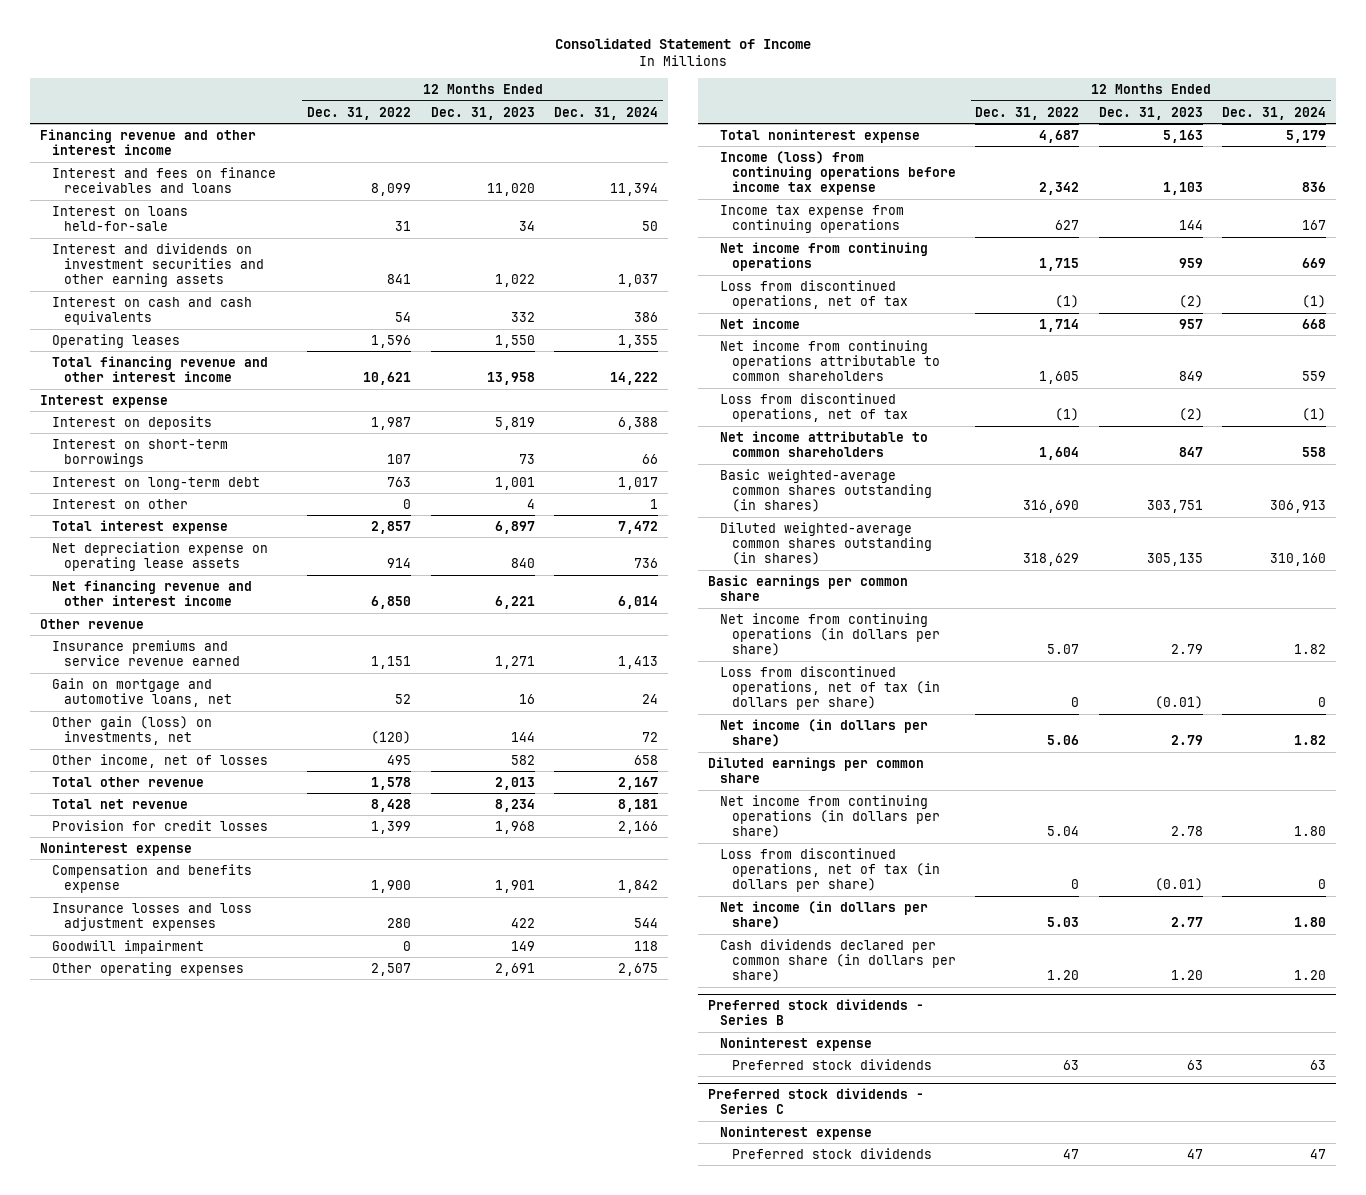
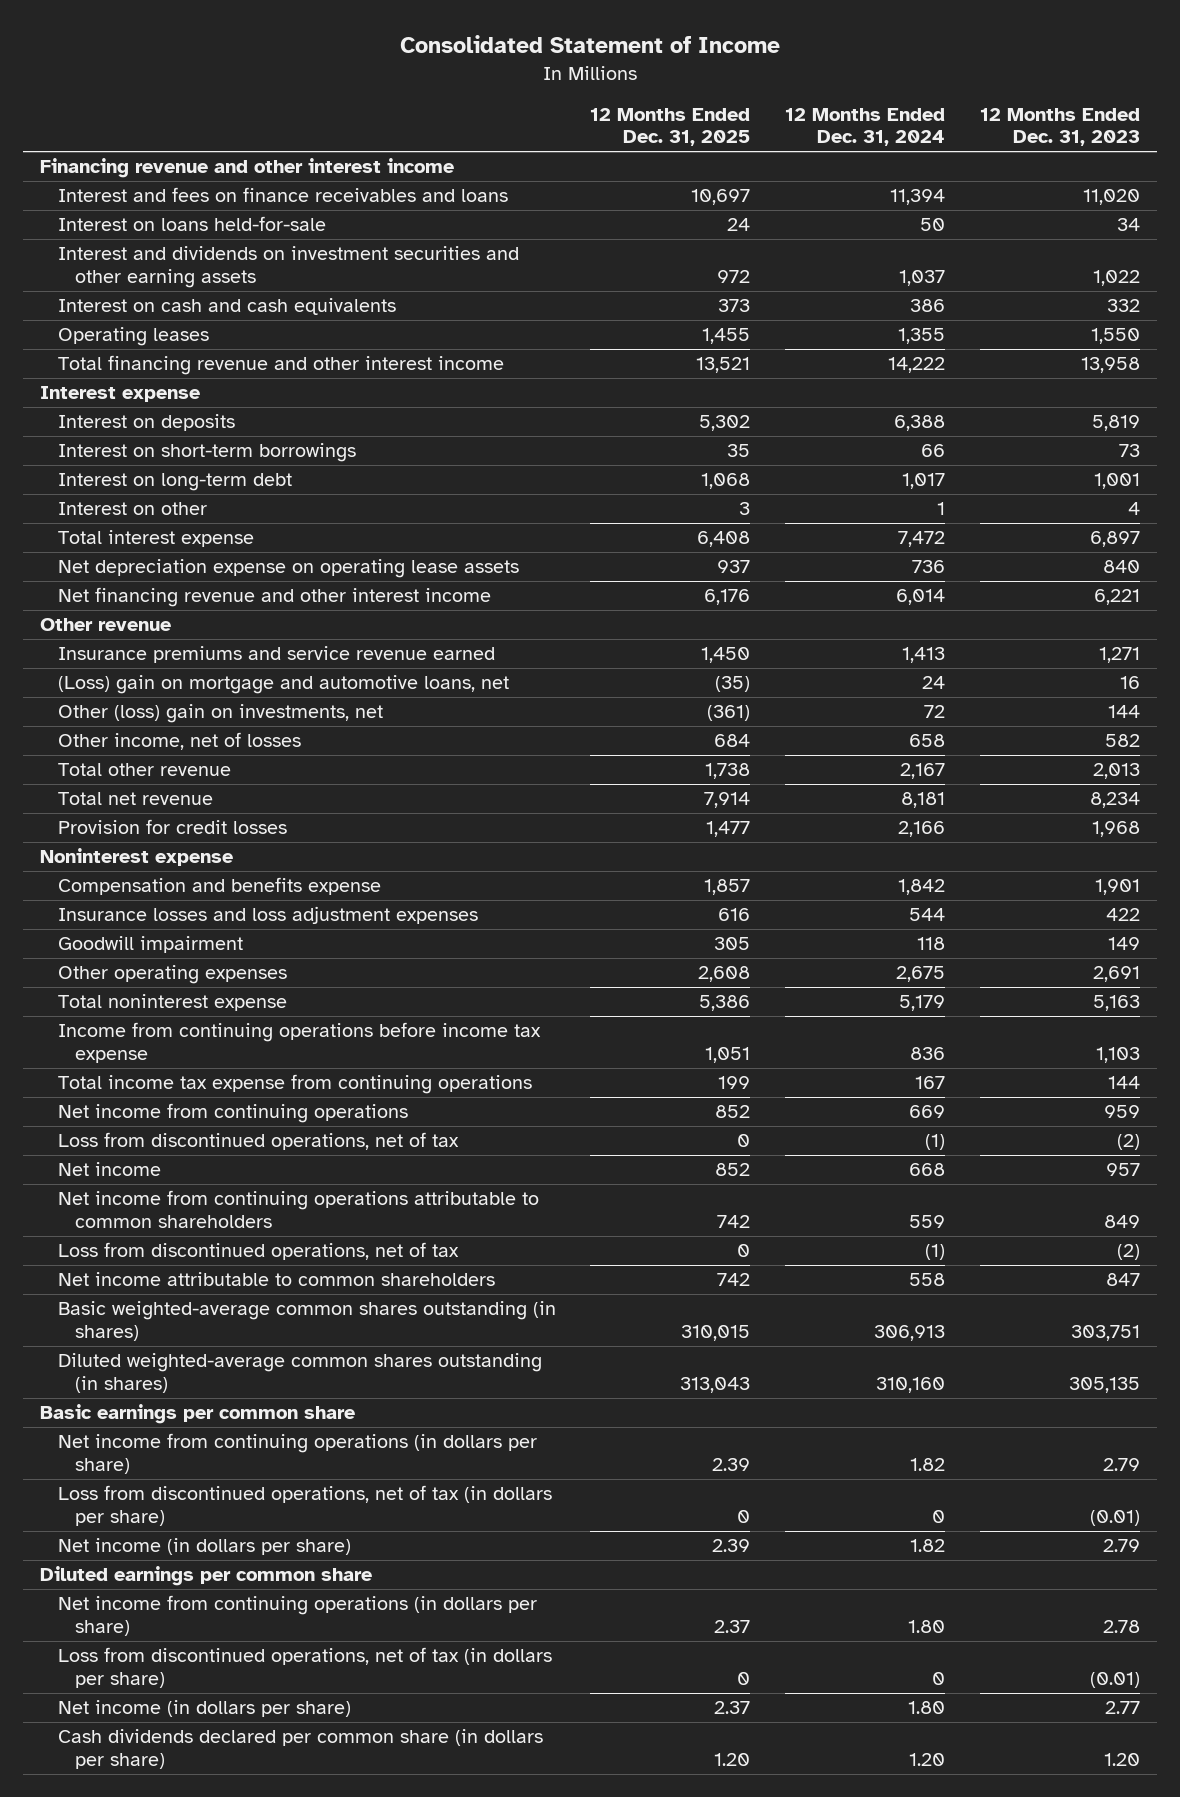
[307,106,412,120] Dec. 31, 2022 -> none
none -> [590,107,751,147] 12 Months Ended Dec. 31, 2025
[51,677,232,707] Gain on mortgage and automotive loans, net -> [57,675,509,695] (Loss) gain on mortgage and automotive loans, net
[51,715,212,745] Other gain (loss) on investments, net -> [57,704,383,724] Other (loss) gain on investments, net
[720,150,957,195] Income (loss) from continuing operations before income tax expense -> [57,1022,541,1064] Income from continuing operations before income tax expense
[720,204,905,233] Income tax expense from continuing operations -> [57,1074,532,1095] Total income tax expense from continuing operations
[708,999,925,1026] Preferred stock dividends - Series B -> none
[720,1036,873,1051] Noninterest expense -> none
[732,1058,933,1070] Preferred stock dividends -> none
[708,1088,925,1115] Preferred stock dividends - Series C -> none
[720,1125,873,1140] Noninterest expense -> none
[732,1147,933,1159] Preferred stock dividends -> none

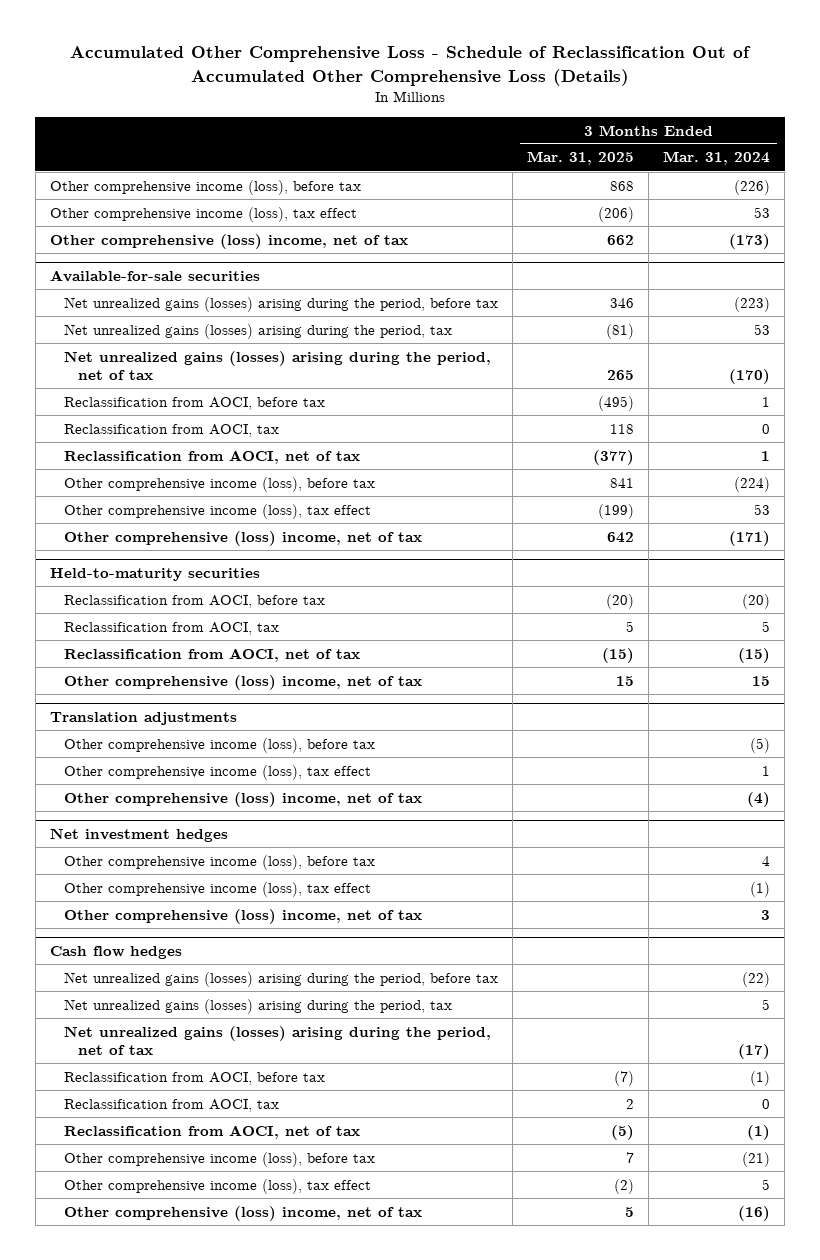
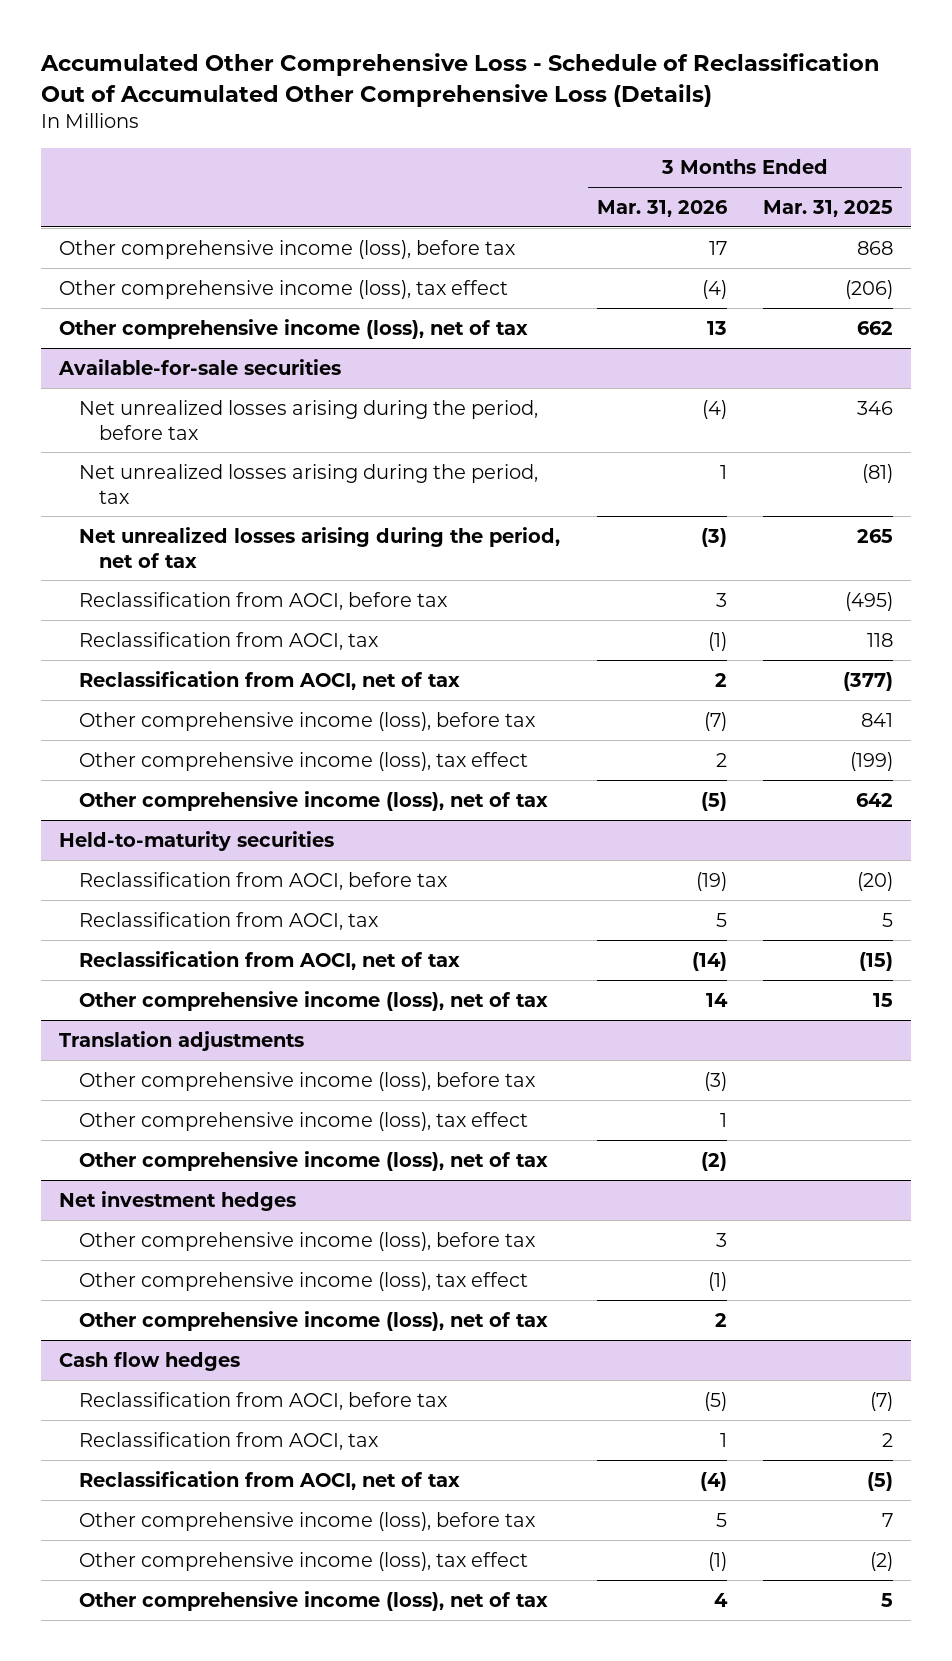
[663,151,771,166] Mar. 31, 2024 -> none
none -> [596,199,728,217] Mar. 31, 2026
[49,233,408,249] Other comprehensive (loss) income, net of tax -> [59,318,529,339] Other comprehensive income (loss), net of tax
[63,296,498,312] Net unrealized gains (losses) arising during the period, before tax -> [79,399,539,440] Net unrealized losses arising during the period, before tax
[63,323,452,339] Net unrealized gains (losses) arising during the period, tax -> [79,463,539,504] Net unrealized losses arising during the period, tax
[63,350,491,380] Net unrealized gains (losses) arising during the period, net of tax -> [79,526,561,568] Net unrealized losses arising during the period, net of tax
[63,530,422,546] Other comprehensive (loss) income, net of tax -> [79,790,549,811] Other comprehensive income (loss), net of tax
[63,674,422,690] Other comprehensive (loss) income, net of tax -> [79,990,549,1011] Other comprehensive income (loss), net of tax
[63,791,422,807] Other comprehensive (loss) income, net of tax -> [79,1150,549,1171] Other comprehensive income (loss), net of tax
[63,908,422,924] Other comprehensive (loss) income, net of tax -> [79,1310,549,1331] Other comprehensive income (loss), net of tax
[63,971,498,987] Net unrealized gains (losses) arising during the period, before tax -> none
[63,998,452,1014] Net unrealized gains (losses) arising during the period, tax -> none
[63,1025,491,1055] Net unrealized gains (losses) arising during the period, net of tax -> none
[63,1205,422,1221] Other comprehensive (loss) income, net of tax -> [79,1590,549,1611] Other comprehensive income (loss), net of tax

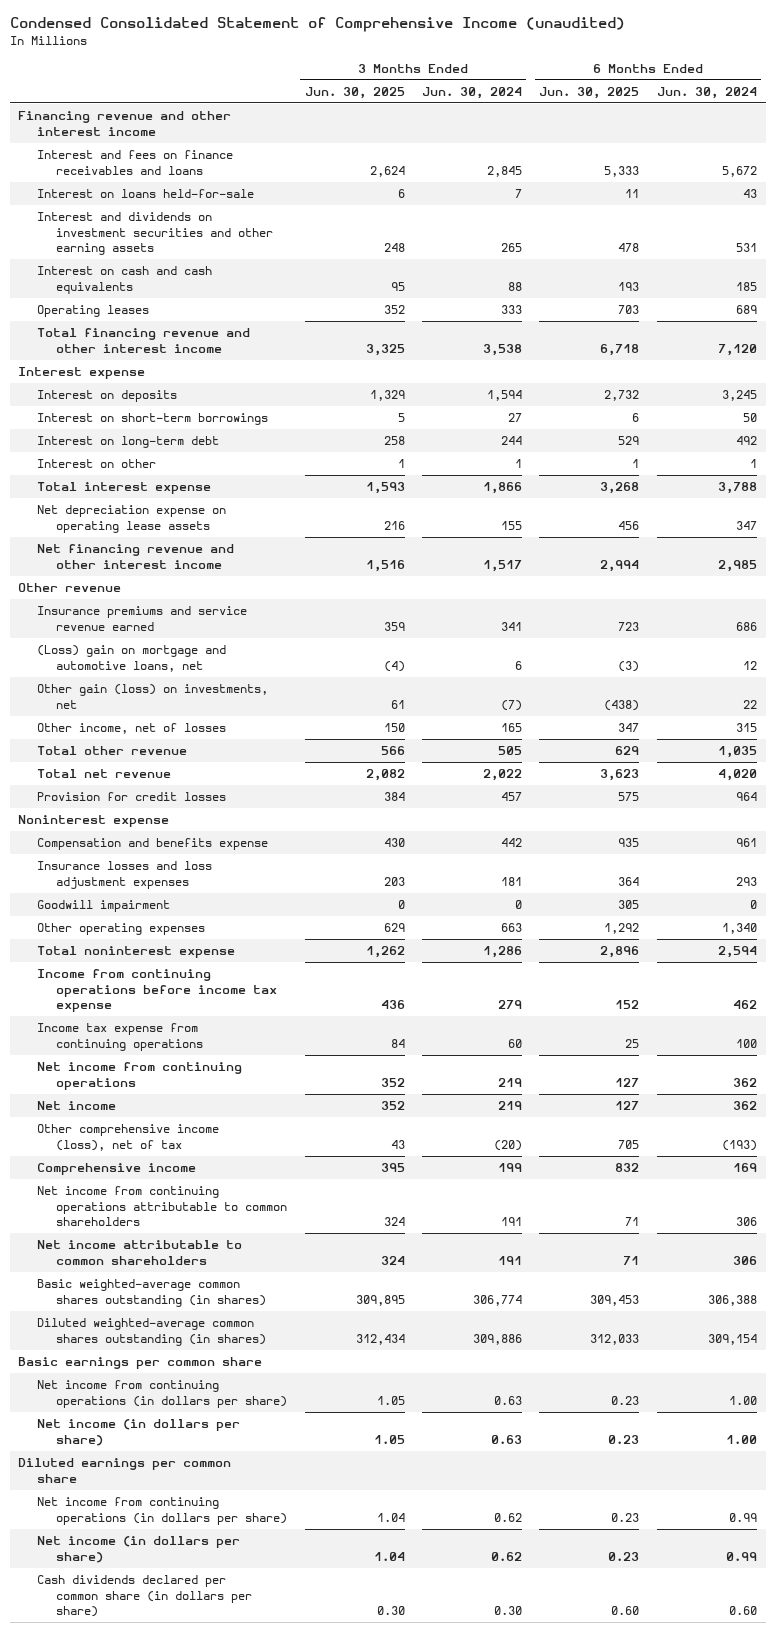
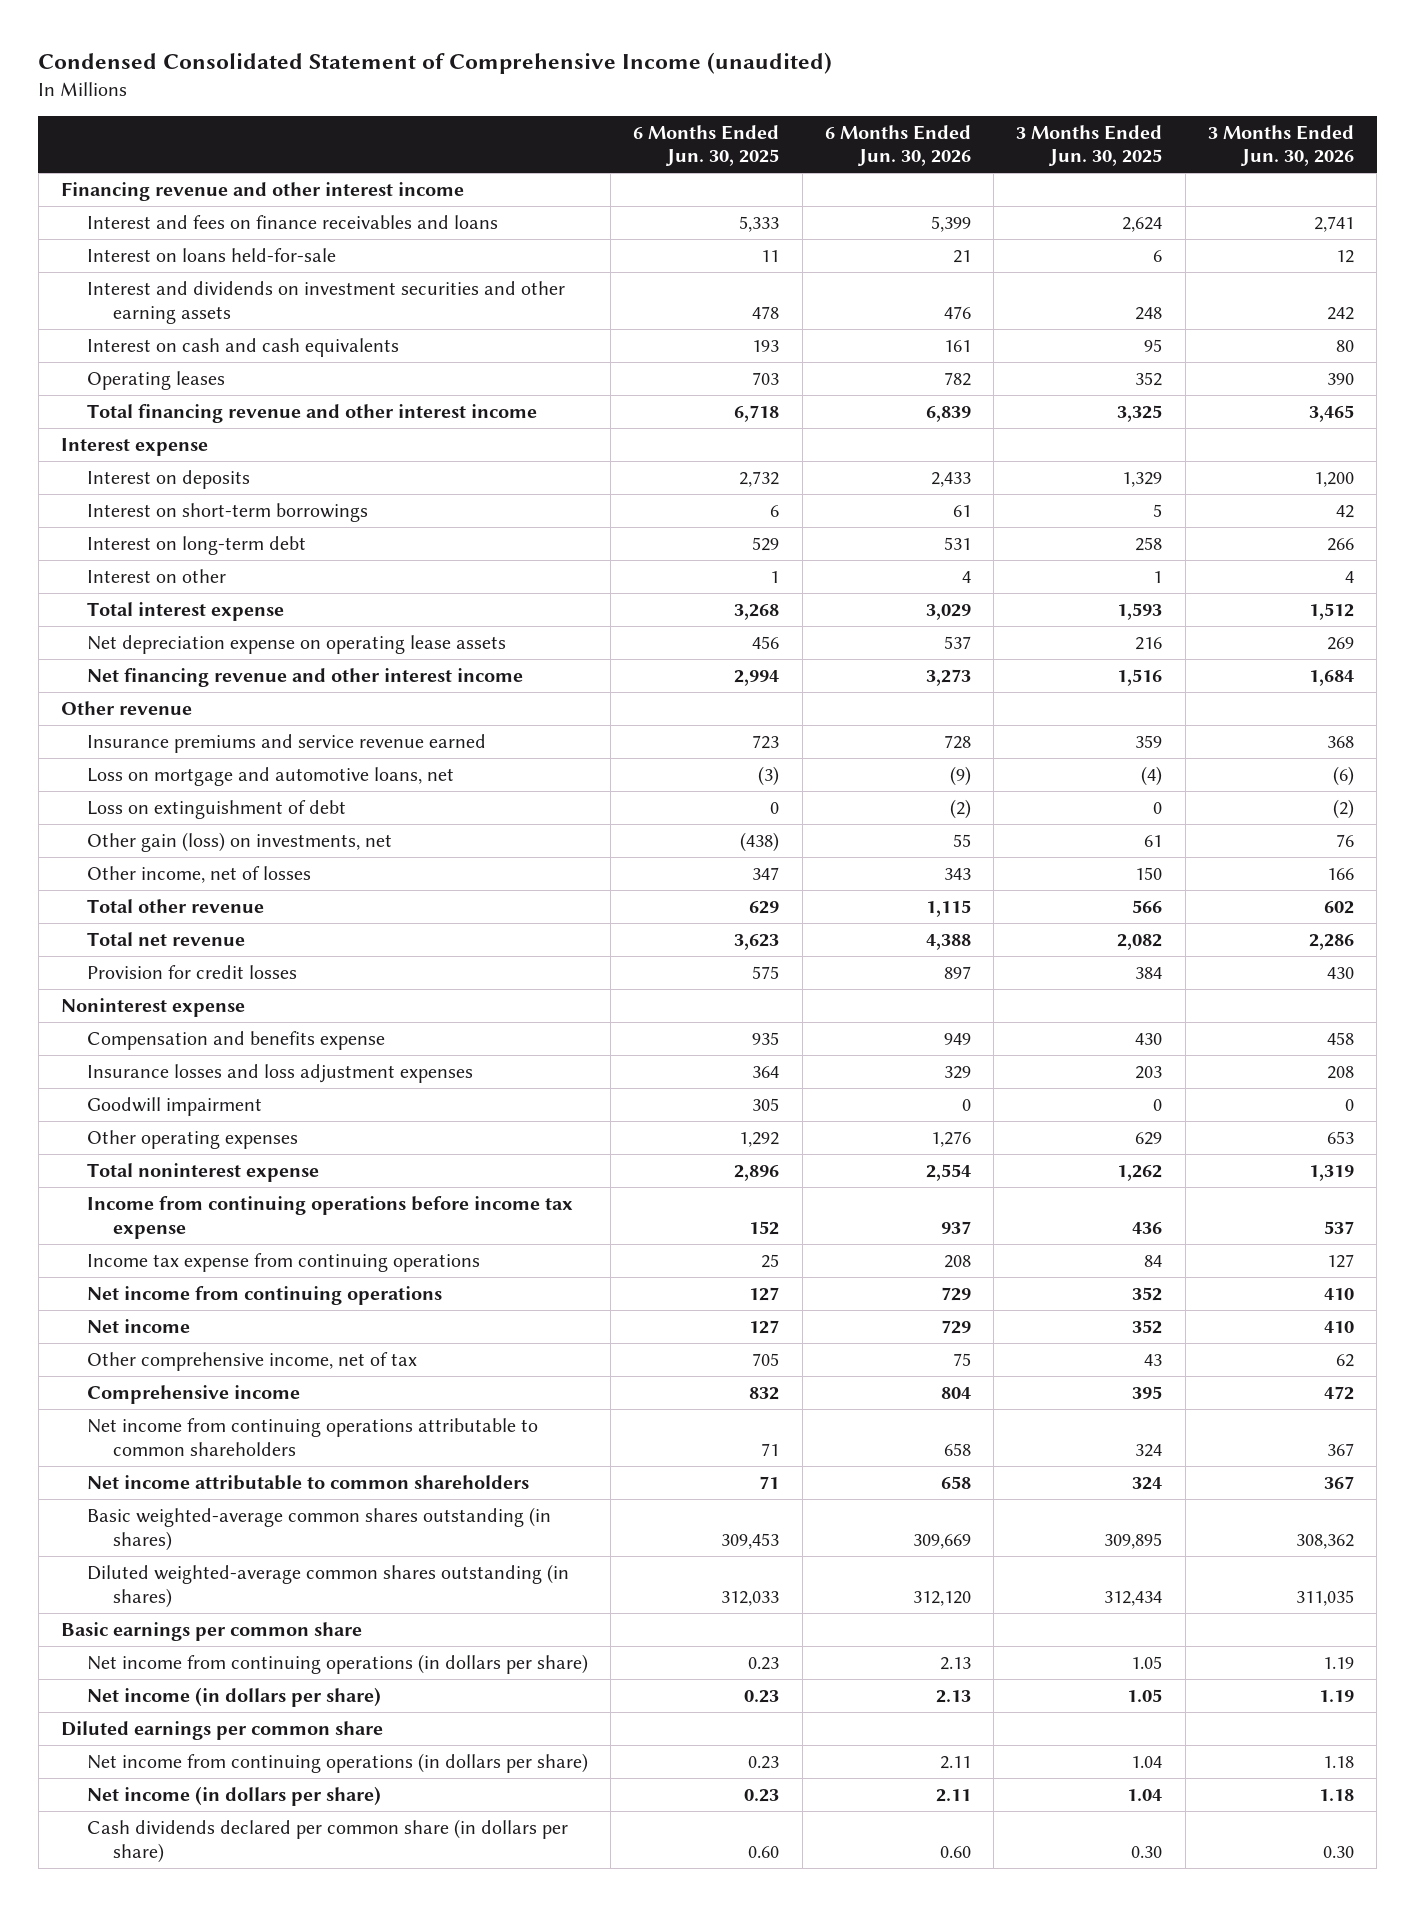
[421,86,522,99] Jun. 30, 2024 -> none
[656,86,757,99] Jun. 30, 2024 -> none
none -> [824,124,971,167] 6 Months Ended Jun. 30, 2026
none -> [1207,124,1354,167] 3 Months Ended Jun. 30, 2026
[37,645,227,672] (Loss) gain on mortgage and automotive loans, net -> [86,766,454,786] Loss on mortgage and automotive loans, net
none -> [86,799,346,819] Loss on extinguishment of debt
[37,1124,220,1151] Other comprehensive income (loss), net of tax -> [86,1351,417,1371] Other comprehensive income, net of tax

